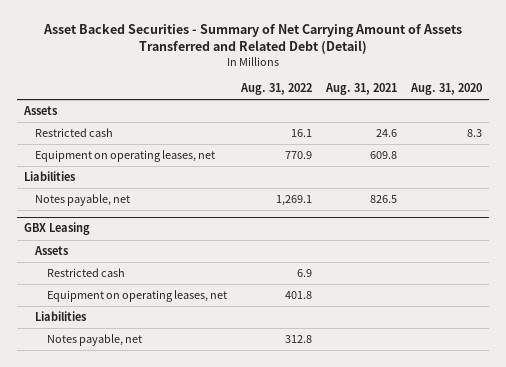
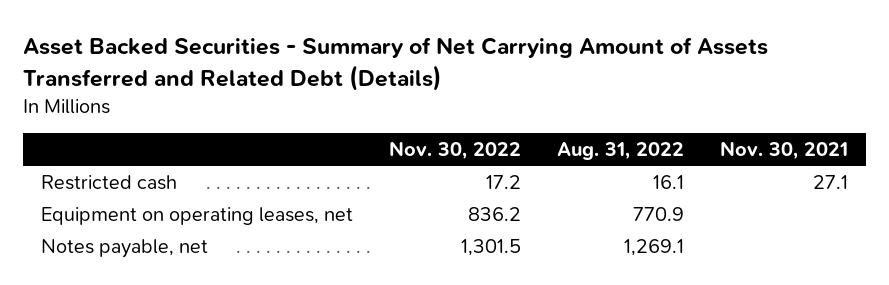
[43,23,463,55] Asset Backed Securities - Summary of Net Carrying Amount of Assets Transferred and Related Debt (Detail) -> [23,37,769,91] Asset Backed Securities - Summary of Net Carrying Amount of Assets Transferred and Related Debt (Details)
[325,83,398,96] Aug. 31, 2021 -> none
[410,83,483,96] Aug. 31, 2020 -> none
none -> [389,141,522,161] Nov. 30, 2022
none -> [720,141,849,161] Nov. 30, 2021
[22,106,58,116] Assets -> none
[23,171,76,182] Liabilities -> none
[23,222,90,236] GBX Leasing -> none
[34,246,70,256] Assets -> none
[46,268,125,278] Restricted cash -> none
[46,290,227,303] Equipment on operating leases, net -> none
[35,311,88,322] Liabilities -> none
[46,334,142,347] Notes payable, net -> none

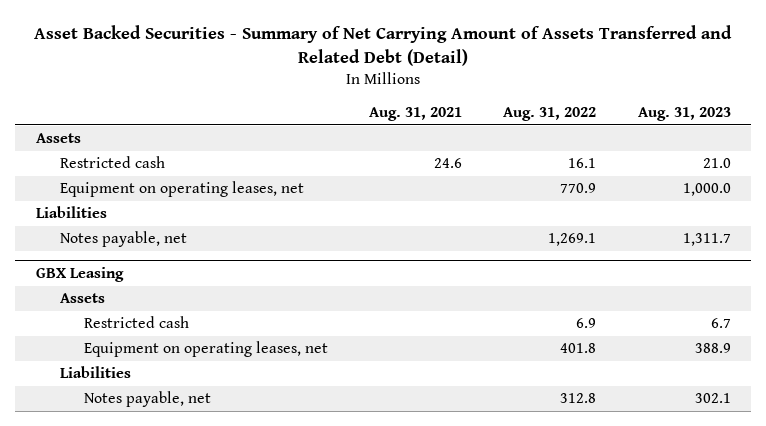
[23,37,769,91] Asset Backed Securities - Summary of Net Carrying Amount of Assets Transferred and Related Debt (Details) -> [34,25,733,67] Asset Backed Securities - Summary of Net Carrying Amount of Assets Transferred and Related Debt (Detail)
[389,141,522,161] Nov. 30, 2022 -> none
[720,141,849,161] Nov. 30, 2021 -> none
none -> [368,107,462,122] Aug. 31, 2021
none -> [637,107,731,122] Aug. 31, 2023
none -> [35,133,81,144] Assets
none -> [35,206,107,219] Liabilities
none -> [35,267,124,283] GBX Leasing
none -> [59,293,105,304] Assets
none -> [83,316,189,329] Restricted cash
none -> [83,341,328,358] Equipment on operating leases, net
none -> [59,366,131,379] Liabilities
none -> [83,391,211,408] Notes payable, net

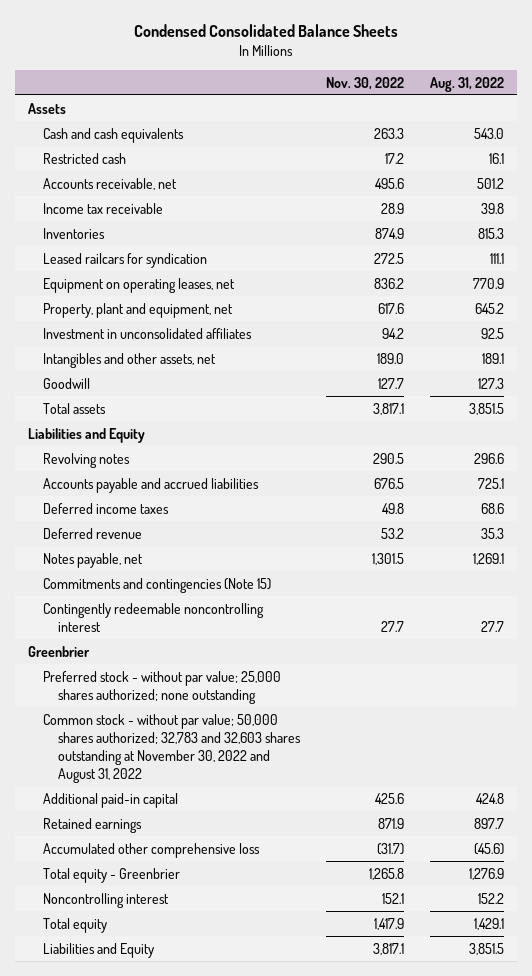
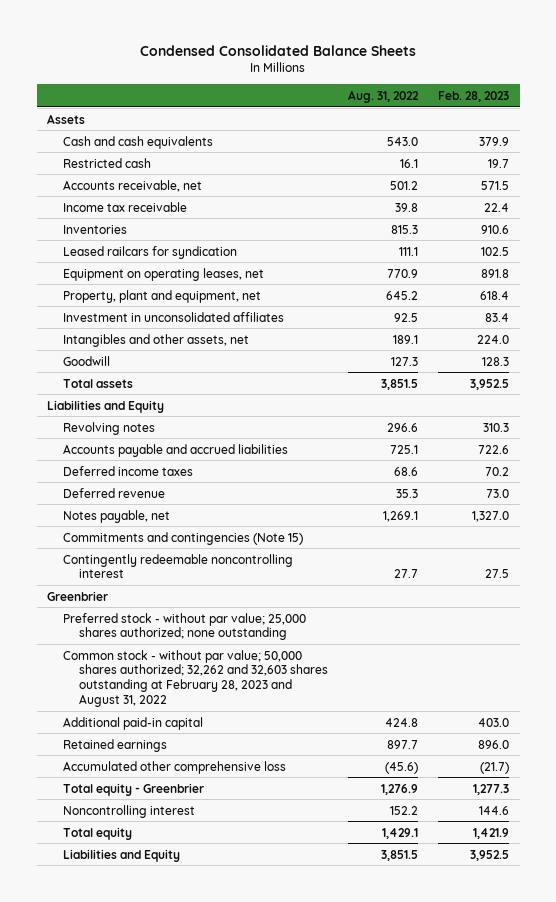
[326,76,405,90] Nov. 30, 2022 -> none
none -> [438,91,510,103] Feb. 28, 2023
[43,713,302,783] Common stock - without par value; 50,000 shares authorized; 32,783 and 32,603 shares outstanding at November 30, 2022 and August 31, 2022 -> [63,649,329,708] Common stock - without par value; 50,000 shares authorized; 32,262 and 32,603 shares outstanding at February 28, 2023 and August 31, 2022

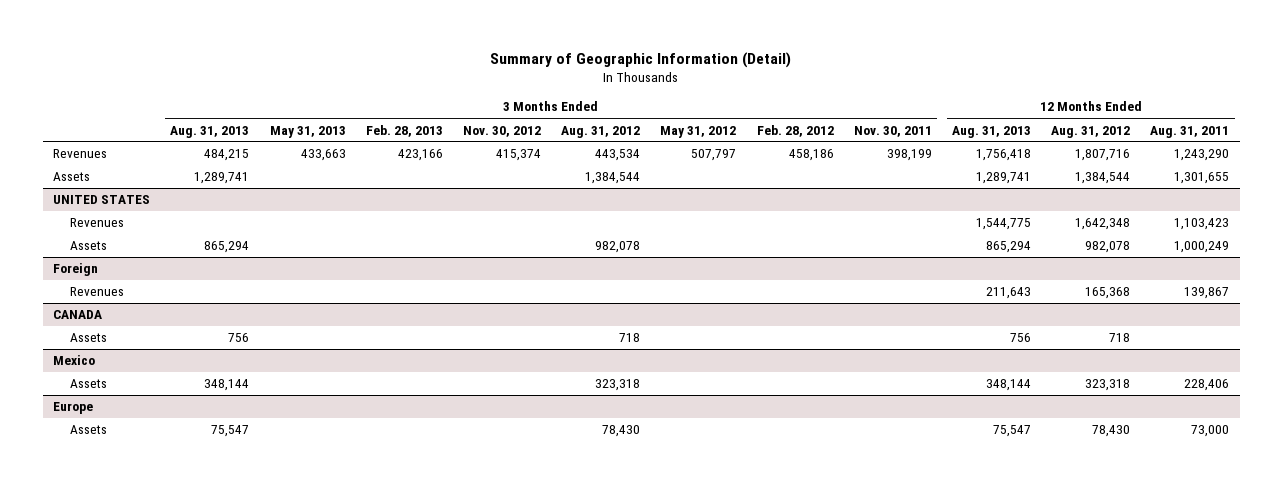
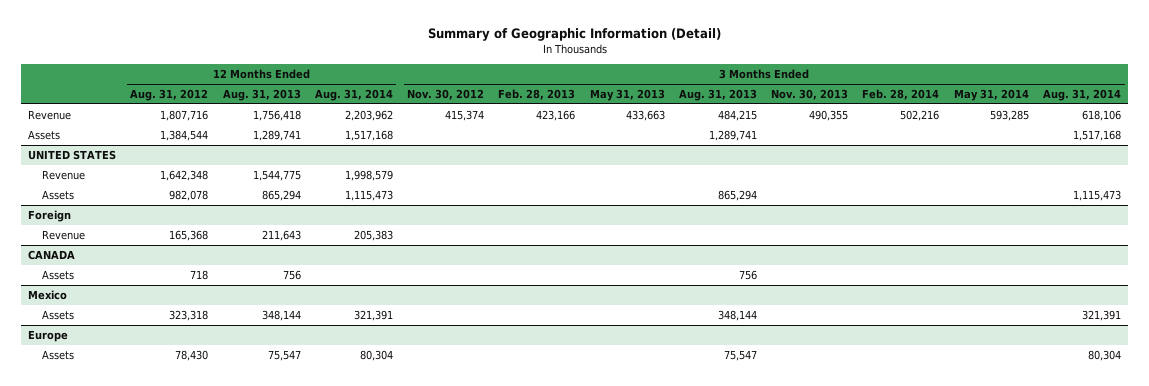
[561,125,641,138] Aug. 31, 2012 -> none
[660,125,737,138] May 31, 2012 -> none
[756,124,834,137] Feb. 28, 2012 -> none
[853,125,932,137] Nov. 30, 2011 -> none
[1150,125,1230,138] Aug. 31, 2011 -> none
none -> [314,88,393,101] Aug. 31, 2014
none -> [771,88,849,100] Nov. 30, 2013
none -> [862,88,940,100] Feb. 28, 2014
none -> [953,88,1029,101] May 31, 2014
none -> [1043,88,1122,101] Aug. 31, 2014
[53,149,108,159] Revenues -> [28,109,72,120] Revenue
[70,218,125,228] Revenues -> [42,169,86,180] Revenue
[70,287,125,297] Revenues -> [42,229,86,240] Revenue

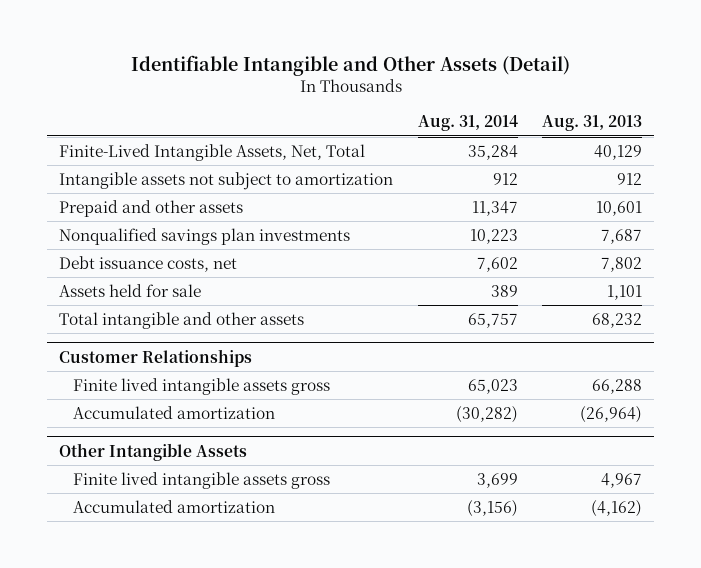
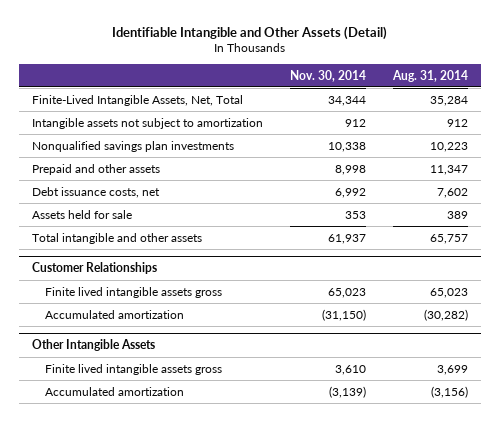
[541,115,642,132] Aug. 31, 2013 -> none
none -> [290,69,367,82] Nov. 30, 2014
[59,199,244,217] Prepaid and other assets -> [32,163,161,175] Prepaid and other assets

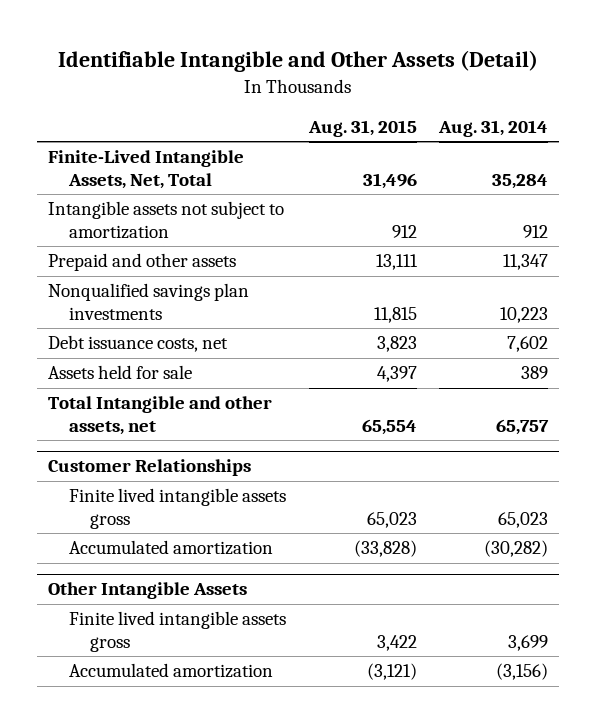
[290,69,367,82] Nov. 30, 2014 -> none
none -> [307,119,417,137] Aug. 31, 2015
[32,140,235,152] Nonqualified savings plan investments -> [48,283,250,320] Nonqualified savings plan investments
[32,232,203,244] Total intangible and other assets -> [48,396,273,435] Total Intangible and other assets, net

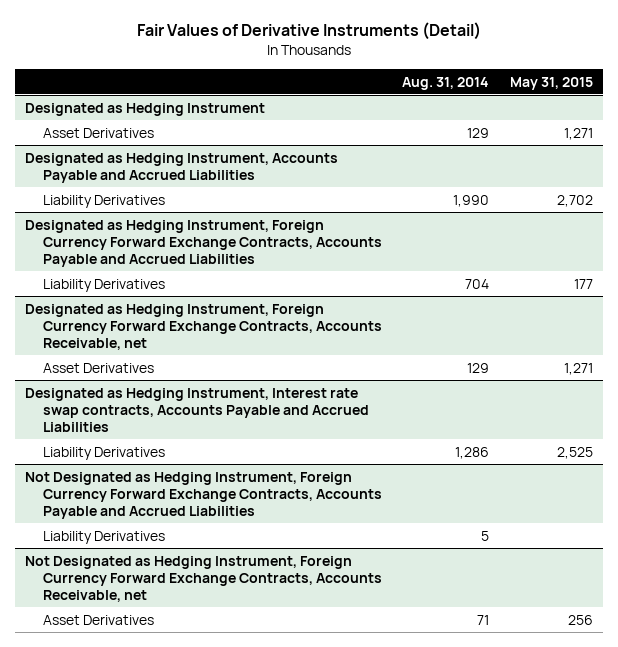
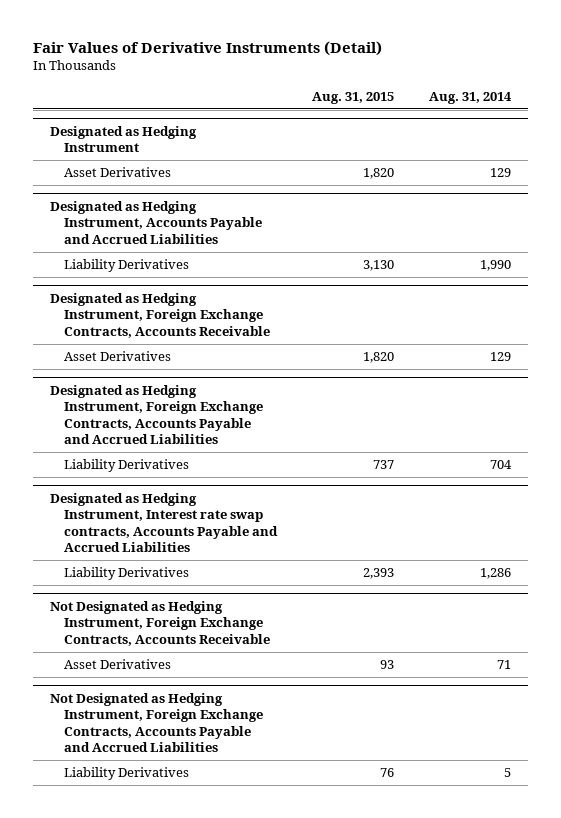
[509,76,593,90] May 31, 2015 -> none
none -> [311,91,394,104] Aug. 31, 2015
[24,219,382,267] Designated as Hedging Instrument, Foreign Currency Forward Exchange Contracts, Accounts Payable and Accrued Liabilities -> none
[42,278,165,292] Liability Derivatives -> none
[24,303,382,350] Designated as Hedging Instrument, Foreign Currency Forward Exchange Contracts, Accounts Receivable, net -> [49,292,271,338] Designated as Hedging Instrument, Foreign Exchange Contracts, Accounts Receivable
none -> [49,384,264,445] Designated as Hedging Instrument, Foreign Exchange Contracts, Accounts Payable and Accrued Liabilities
none -> [64,459,190,473] Liability Derivatives
[24,471,382,519] Not Designated as Hedging Instrument, Foreign Currency Forward Exchange Contracts, Accounts Payable and Accrued Liabilities -> none
[42,530,165,544] Liability Derivatives -> none
[24,555,382,602] Not Designated as Hedging Instrument, Foreign Currency Forward Exchange Contracts, Accounts Receivable, net -> [49,600,271,646] Not Designated as Hedging Instrument, Foreign Exchange Contracts, Accounts Receivable
none -> [49,692,264,753] Not Designated as Hedging Instrument, Foreign Exchange Contracts, Accounts Payable and Accrued Liabilities
none -> [64,767,190,781] Liability Derivatives

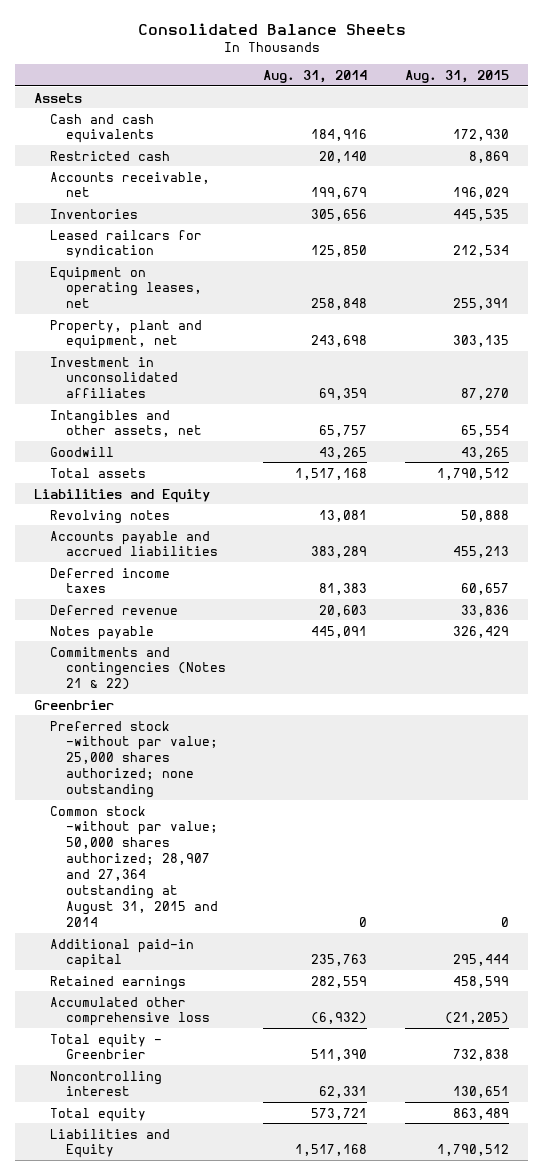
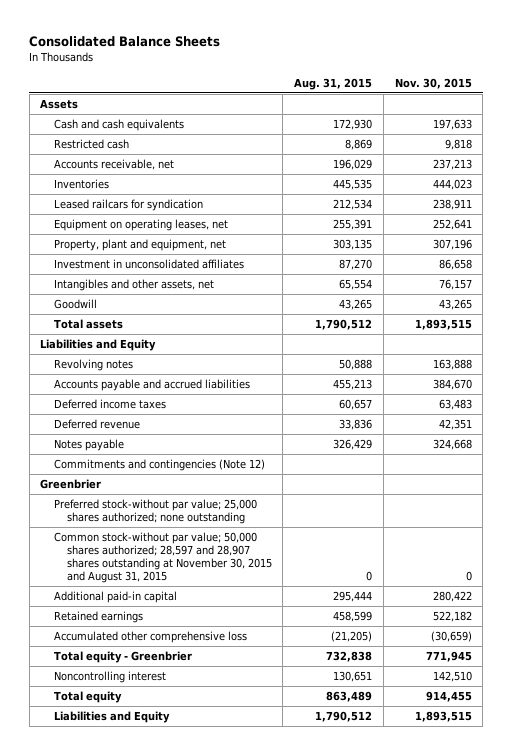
[263,69,368,83] Aug. 31, 2014 -> none
none -> [394,77,472,89] Nov. 30, 2015
[49,646,226,691] Commitments and contingencies (Notes 21 & 22) -> [53,459,265,472] Commitments and contingencies (Note 12)
[49,720,218,799] Preferred stock -without par value; 25,000 shares authorized; none outstanding -> [53,499,257,524] Preferred stock-without par value; 25,000 shares authorized; none outstanding
[49,805,218,928] Common stock -without par value; 50,000 shares authorized; 28,907 and 27,364 outstanding at August 31, 2015 and 2014 -> [53,532,272,583] Common stock-without par value; 50,000 shares authorized; 28,597 and 28,907 shares outstanding at November 30, 2015 and August 31, 2015

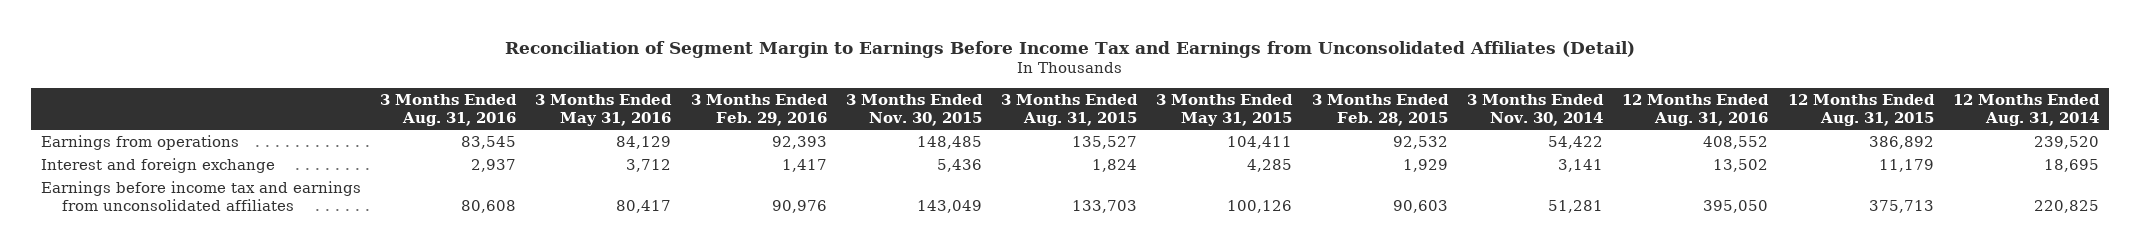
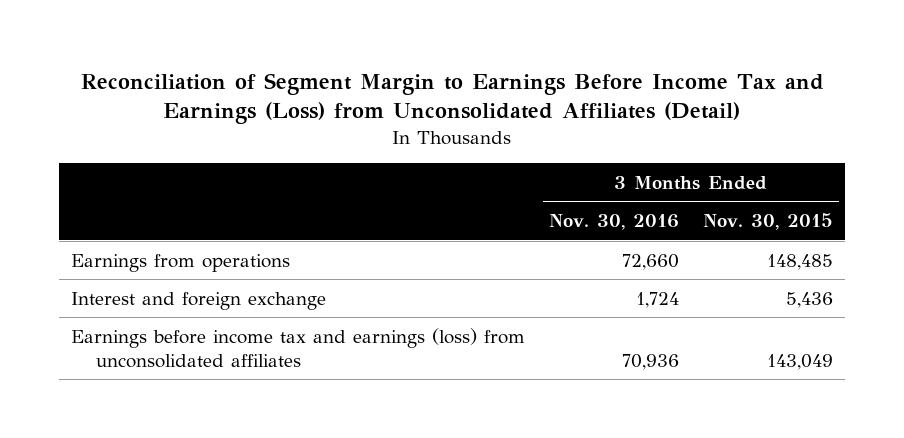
[504,40,1635,58] Reconciliation of Segment Margin to Earnings Before Income Tax and Earnings from Unconsolidated Affiliates (Detail) -> [81,72,825,125] Reconciliation of Segment Margin to Earnings Before Income Tax and Earnings (Loss) from Unconsolidated Affiliates (Detail)
[379,93,517,127] 3 Months Ended Aug. 31, 2016 -> none
[535,93,673,127] 3 Months Ended May 31, 2016 -> none
[690,93,828,127] 3 Months Ended Feb. 29, 2016 -> none
[1001,93,1139,127] 3 Months Ended Aug. 31, 2015 -> none
[1156,93,1294,127] 3 Months Ended May 31, 2015 -> none
[1311,93,1449,127] 3 Months Ended Feb. 28, 2015 -> none
[1467,93,1605,127] 3 Months Ended Nov. 30, 2014 -> none
[1622,93,1770,127] 12 Months Ended Aug. 31, 2016 -> none
[1787,93,1935,127] 12 Months Ended Aug. 31, 2015 -> none
[1952,93,2100,127] 12 Months Ended Aug. 31, 2014 -> none
none -> [549,214,680,231] Nov. 30, 2016
[40,180,361,212] Earnings before income tax and earnings from unconsolidated affiliates -> [71,327,526,368] Earnings before income tax and earnings (loss) from unconsolidated affiliates

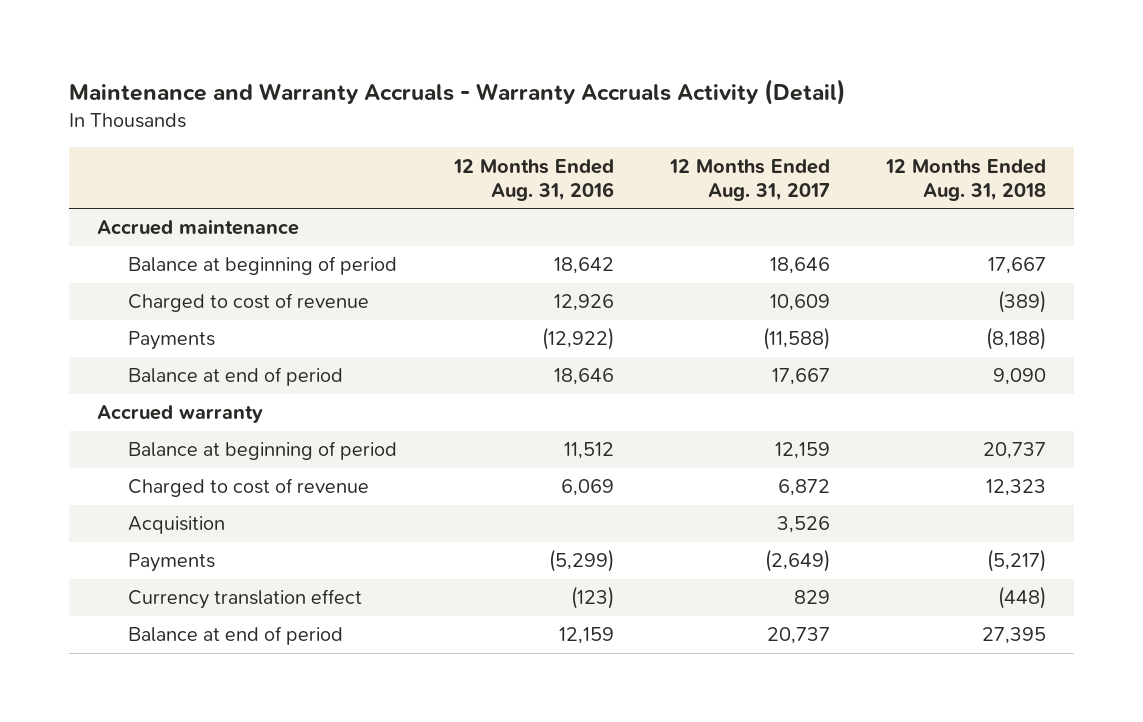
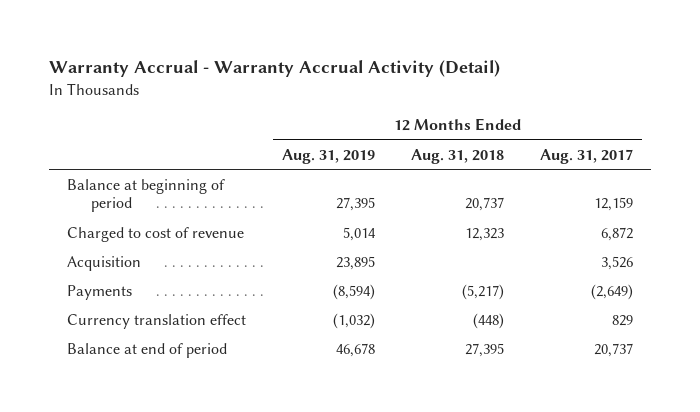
[69,79,847,106] Maintenance and Warranty Accruals - Warranty Accruals Activity (Detail) -> [48,60,500,78] Warranty Accrual - Warranty Accrual Activity (Detail)
[452,158,614,201] 12 Months Ended Aug. 31, 2016 -> none
none -> [281,148,375,164] Aug. 31, 2019
[97,219,300,236] Accrued maintenance -> none
[128,256,398,276] Balance at beginning of period -> none
[128,293,370,313] Charged to cost of revenue -> none
[128,331,216,351] Payments -> none
[128,367,344,387] Balance at end of period -> none
[97,405,264,424] Accrued warranty -> none

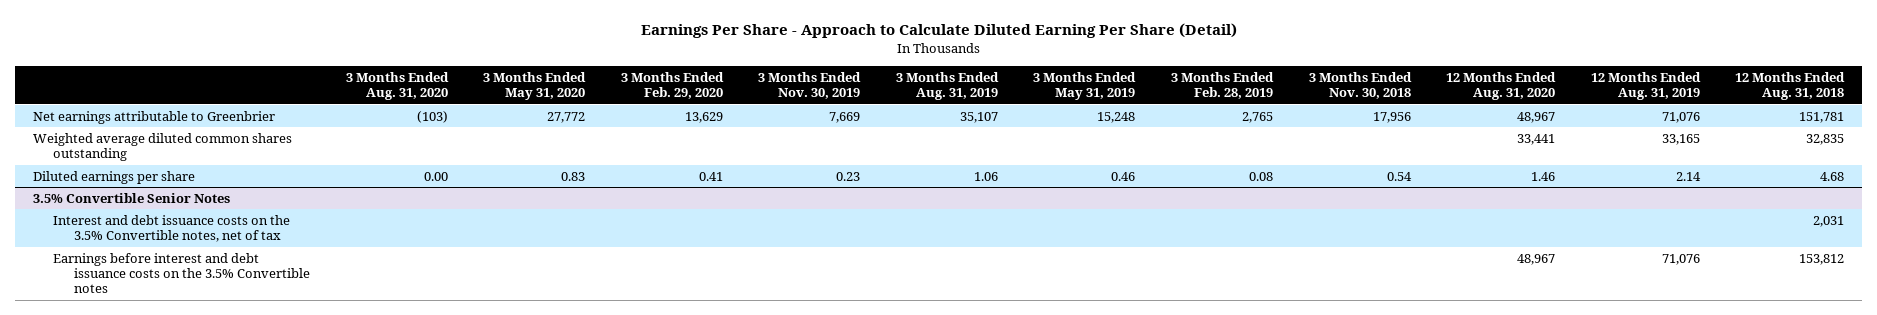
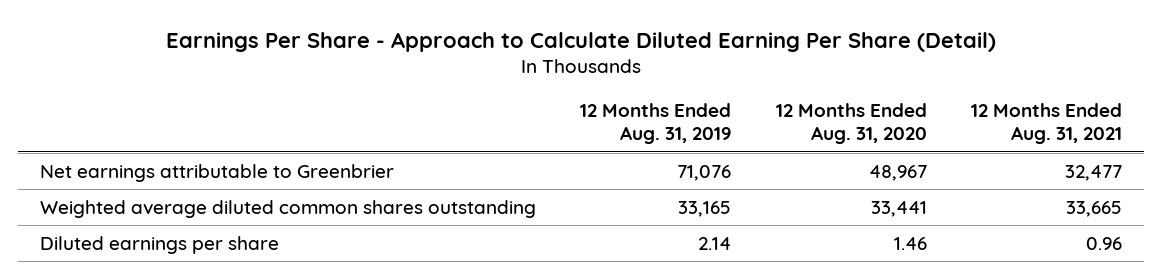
[345,72,449,101] 3 Months Ended Aug. 31, 2020 -> none
[483,72,587,101] 3 Months Ended May 31, 2020 -> none
[620,72,724,100] 3 Months Ended Feb. 29, 2020 -> none
[758,72,862,100] 3 Months Ended Nov. 30, 2019 -> none
[895,72,999,101] 3 Months Ended Aug. 31, 2019 -> none
[1033,72,1137,101] 3 Months Ended May 31, 2019 -> none
[1171,72,1275,100] 3 Months Ended Feb. 28, 2019 -> none
[1308,72,1412,100] 3 Months Ended Nov. 30, 2018 -> none
[1735,72,1846,101] 12 Months Ended Aug. 31, 2018 -> none
none -> [970,102,1122,145] 12 Months Ended Aug. 31, 2021
[32,192,230,203] 3.5% Convertible Senior Notes -> none
[53,214,291,243] Interest and debt issuance costs on the 3.5% Convertible notes, net of tax -> none
[53,252,311,294] Earnings before interest and debt issuance costs on the 3.5% Convertible notes -> none

